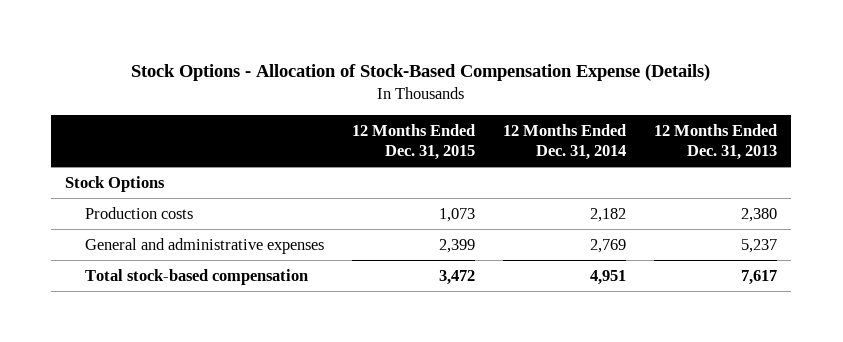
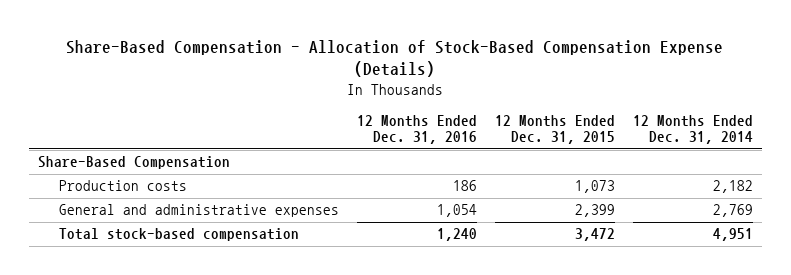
[131,63,711,81] Stock Options - Allocation of Stock-Based Compensation Expense (Details) -> [66,39,724,78] Share-Based Compensation - Allocation of Stock-Based Compensation Expense (Details)
[654,123,778,160] 12 Months Ended Dec. 31, 2013 -> none
none -> [357,114,478,145] 12 Months Ended Dec. 31, 2016
[65,175,166,192] Stock Options -> [37,156,230,170] Share-Based Compensation

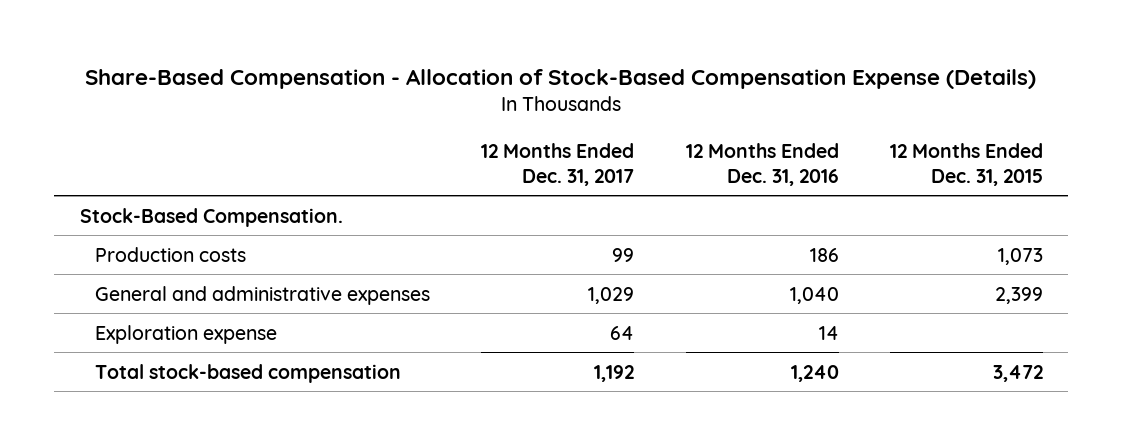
[633,114,754,145] 12 Months Ended Dec. 31, 2014 -> none
none -> [481,142,635,186] 12 Months Ended Dec. 31, 2017
[37,156,230,170] Share-Based Compensation -> [80,207,344,227] Stock-Based Compensation.
[437,204,478,218] 1,054 -> [789,286,839,304] 1,040
none -> [95,324,278,344] Exploration expense

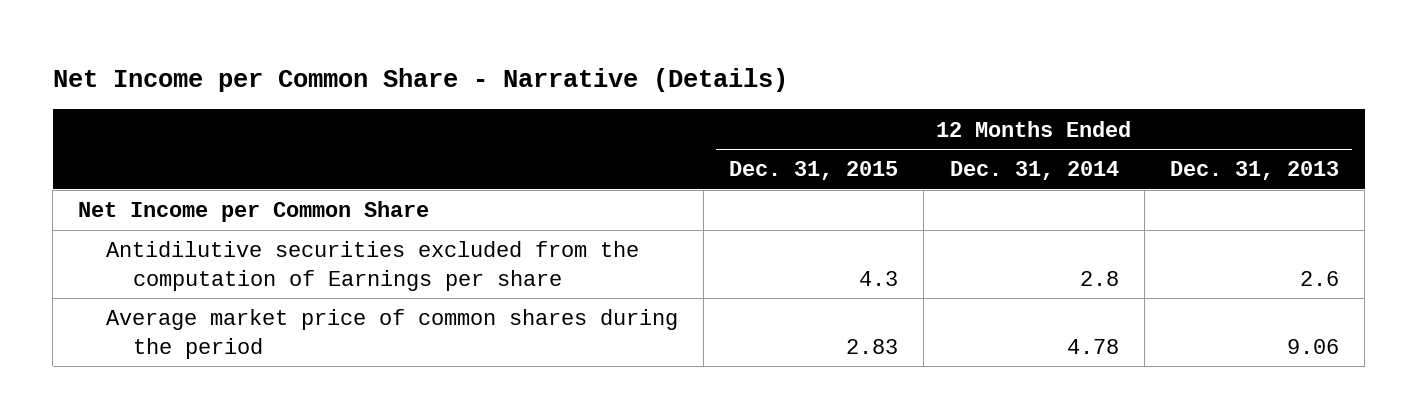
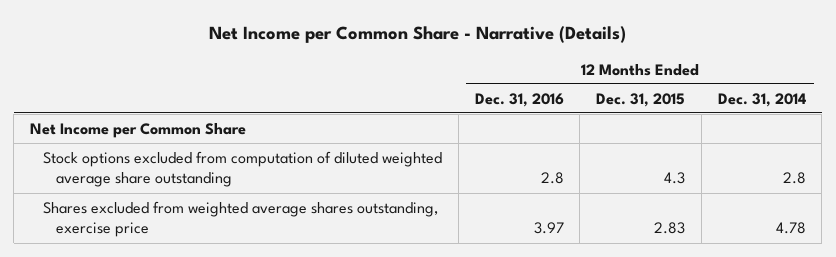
[1170,161,1340,181] Dec. 31, 2013 -> none
none -> [474,92,564,107] Dec. 31, 2016
[105,241,639,291] Antidilutive securities excluded from the computation of Earnings per share -> [42,150,442,188] Stock options excluded from computation of diluted weighted average share outstanding
[105,309,678,359] Average market price of common shares during the period -> [42,200,438,238] Shares excluded from weighted average shares outstanding, exercise price

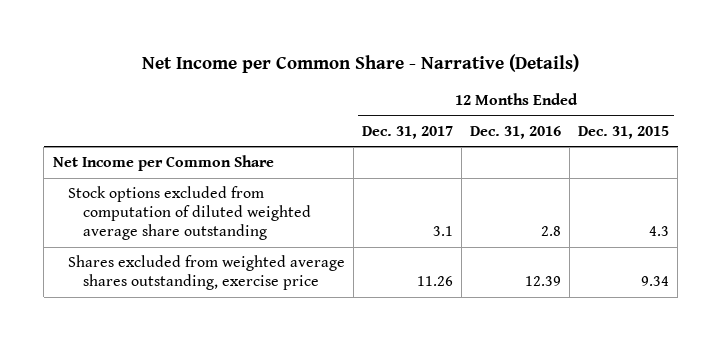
[717,92,806,107] Dec. 31, 2014 -> none
none -> [361,125,453,139] Dec. 31, 2017
[533,222,564,235] 3.97 -> [525,276,562,287] 12.39
[654,222,686,235] 2.83 -> [641,276,670,287] 9.34

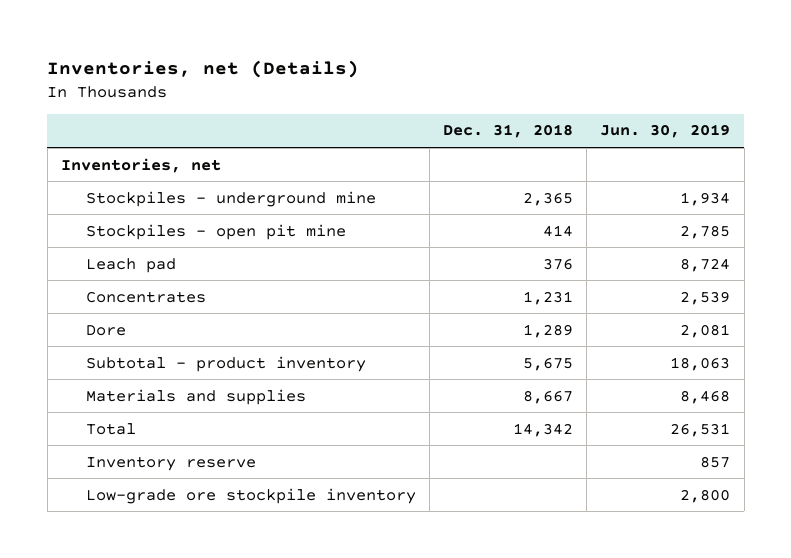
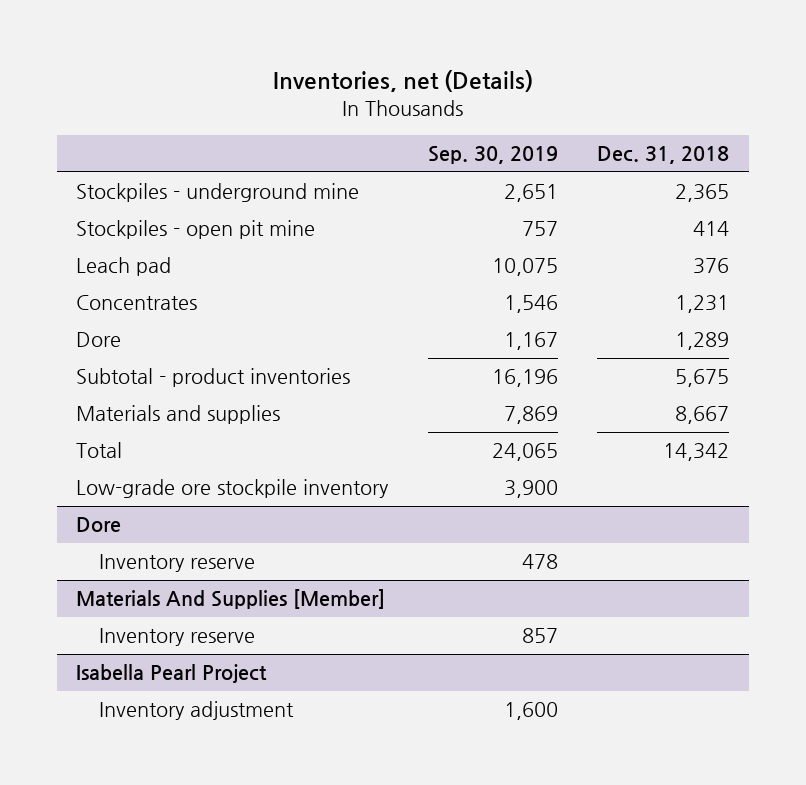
[600,124,731,139] Jun. 30, 2019 -> none
none -> [427,146,558,165] Sep. 30, 2019
[60,157,221,173] Inventories, net -> none
[86,355,367,372] Subtotal - product inventory -> [76,368,351,388] Subtotal - product inventories
[86,455,257,471] Inventory reserve -> none
none -> [76,517,122,533] Dore
none -> [99,554,256,573] Inventory reserve
none -> [76,589,386,610] Materials And Supplies [Member]
none -> [99,628,256,647] Inventory reserve
none -> [76,664,268,684] Isabella Pearl Project
none -> [99,701,295,721] Inventory adjustment

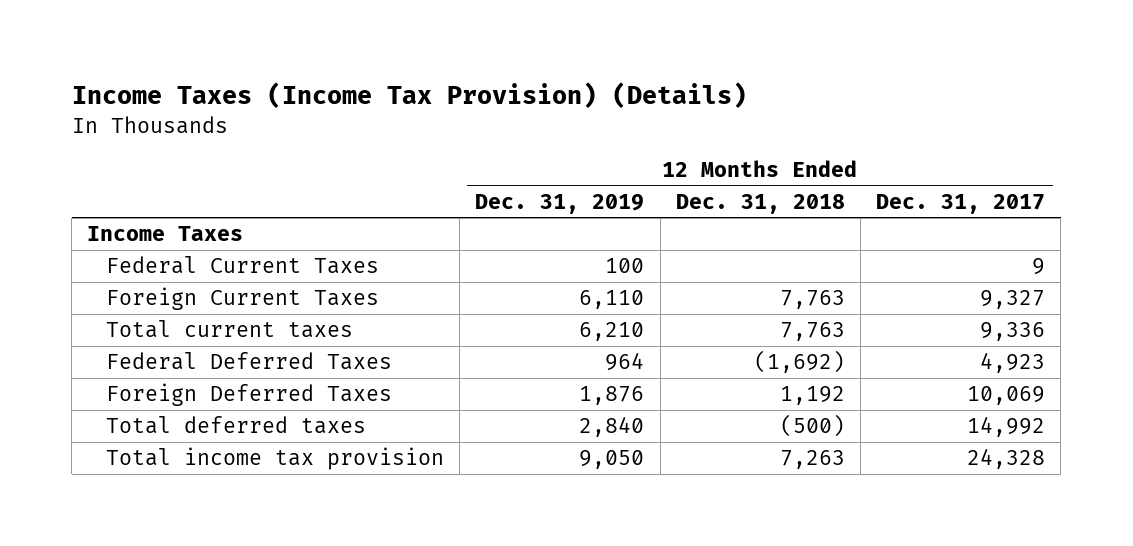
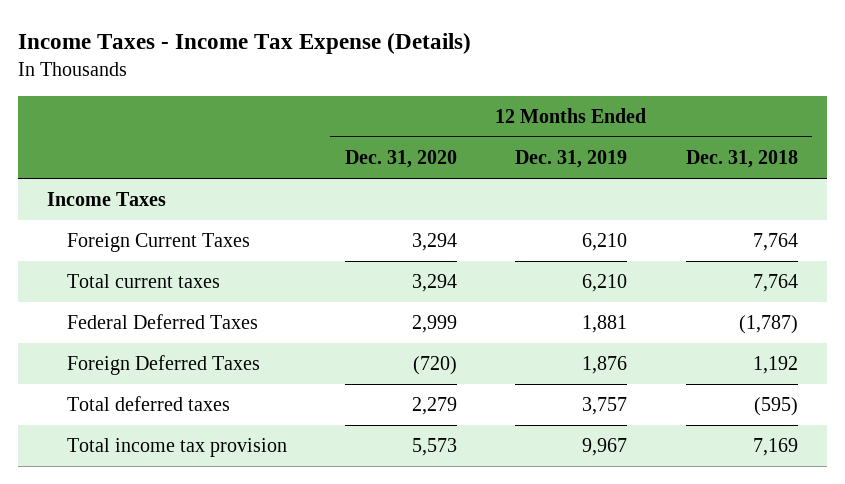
[71,82,747,109] Income Taxes (Income Tax Provision) (Details) -> [17,32,471,54] Income Taxes - Income Tax Expense (Details)
[876,193,1046,214] Dec. 31, 2017 -> none
none -> [344,149,457,168] Dec. 31, 2020
[105,256,379,275] Federal Current Taxes -> none
[579,290,645,310] 6,110 -> [582,233,628,252] 6,210
[779,290,845,310] 7,763 -> [752,233,798,252] 7,764
[779,322,845,342] 7,763 -> [752,274,798,293] 7,764
[605,352,645,372] 964 -> [582,315,628,334] 1,881
[753,350,845,374] (1,692) -> [738,315,798,335] (1,787)
[579,416,645,438] 2,840 -> [582,397,628,416] 3,757
[779,414,845,438] (500) -> [753,397,798,417] (595)
[579,450,645,470] 9,050 -> [582,438,628,457] 9,967
[779,450,845,470] 7,263 -> [752,438,798,457] 7,169

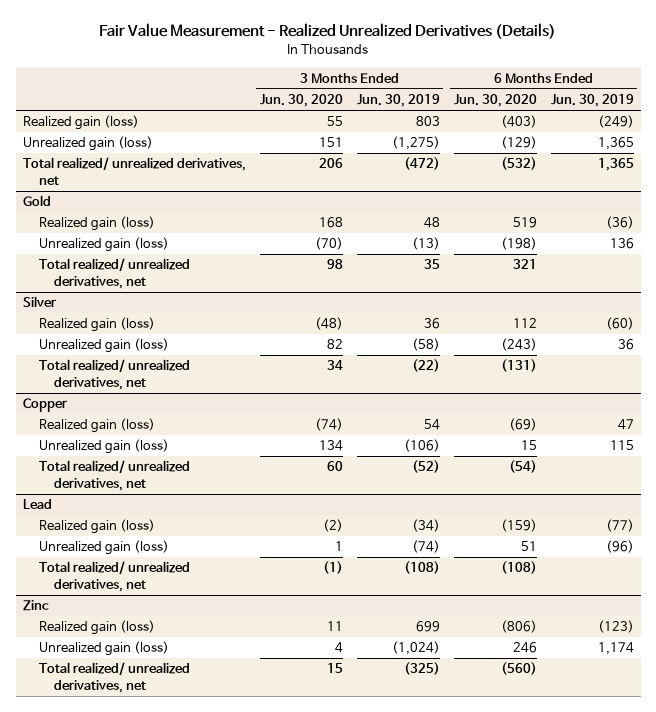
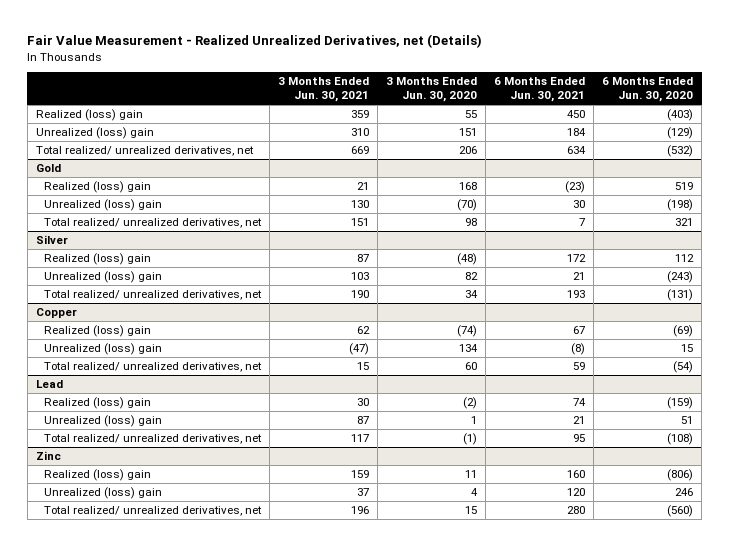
[99,23,557,40] Fair Value Measurement - Realized Unrealized Derivatives (Details) -> [27,33,483,48] Fair Value Measurement - Realized Unrealized Derivatives, net (Details)
[356,94,440,108] Jun. 30, 2019 -> none
[550,94,634,108] Jun. 30, 2019 -> none
none -> [277,77,369,103] 3 Months Ended Jun. 30, 2021
none -> [494,77,586,103] 6 Months Ended Jun. 30, 2021
[22,115,139,131] Realized gain (loss) -> [35,109,143,122] Realized (loss) gain
[22,136,153,152] Unrealized gain (loss) -> [35,127,154,140] Unrealized (loss) gain
[38,216,155,232] Realized gain (loss) -> [43,181,151,194] Realized (loss) gain
[38,237,169,253] Unrealized gain (loss) -> [43,199,162,212] Unrealized (loss) gain
[38,317,155,333] Realized gain (loss) -> [43,253,151,266] Realized (loss) gain
[38,338,169,354] Unrealized gain (loss) -> [43,271,162,284] Unrealized (loss) gain
[38,418,155,434] Realized gain (loss) -> [43,325,151,338] Realized (loss) gain
[38,439,169,455] Unrealized gain (loss) -> [43,343,162,356] Unrealized (loss) gain
[38,519,155,535] Realized gain (loss) -> [43,397,151,410] Realized (loss) gain
[38,540,169,556] Unrealized gain (loss) -> [43,415,162,428] Unrealized (loss) gain
[38,620,155,636] Realized gain (loss) -> [43,469,151,482] Realized (loss) gain
[38,641,169,657] Unrealized gain (loss) -> [43,487,162,500] Unrealized (loss) gain

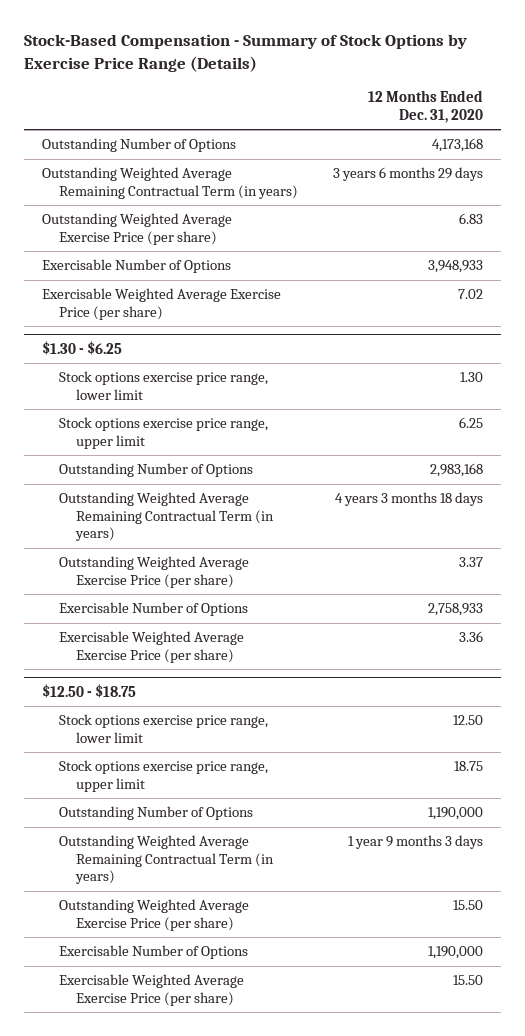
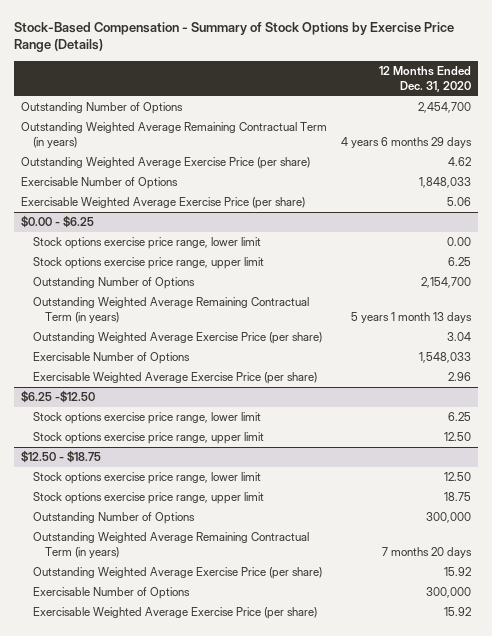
[432,138,484,153] 4,173,168 -> [417,102,471,114] 2,454,700
[333,167,484,182] 3 years 6 months 29 days -> [340,136,472,148] 4 years 6 months 29 days
[459,213,484,225] 6.83 -> [447,157,471,167] 4.62
[428,260,484,274] 3,948,933 -> [418,177,471,189] 1,848,033
[458,289,484,300] 7.02 -> [446,197,471,207] 5.06
[41,340,122,355] $1.30 - $6.25 -> [20,215,94,229] $0.00 - $6.25
[460,372,484,383] 1.30 -> [446,237,471,247] 0.00
[430,463,484,478] 2,983,168 -> [420,277,471,289] 2,154,700
[335,492,484,507] 4 years 3 months 18 days -> [350,311,472,323] 5 years 1 month 13 days
[459,557,484,568] 3.37 -> [446,332,471,342] 3.04
[428,603,484,617] 2,758,933 -> [418,352,471,364] 1,548,033
[459,631,484,643] 3.36 -> [447,372,471,382] 2.96
none -> [20,390,95,404] $6.25 -$12.50
none -> [33,412,262,425] Stock options exercise price range, lower limit
none -> [33,432,265,445] Stock options exercise price range, upper limit
[428,807,484,821] 1,190,000 -> [425,512,471,524] 300,000
[348,835,484,850] 1 year 9 months 3 days -> [381,546,472,558] 7 months 20 days
[453,900,484,911] 15.50 -> [443,567,471,577] 15.92
[428,946,484,960] 1,190,000 -> [425,587,471,599] 300,000
[453,975,484,986] 15.50 -> [443,607,471,617] 15.92

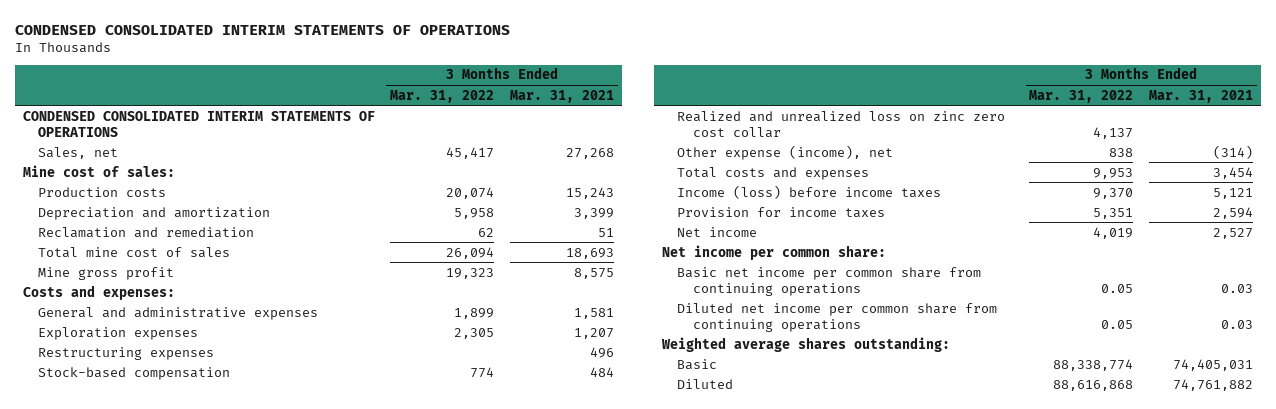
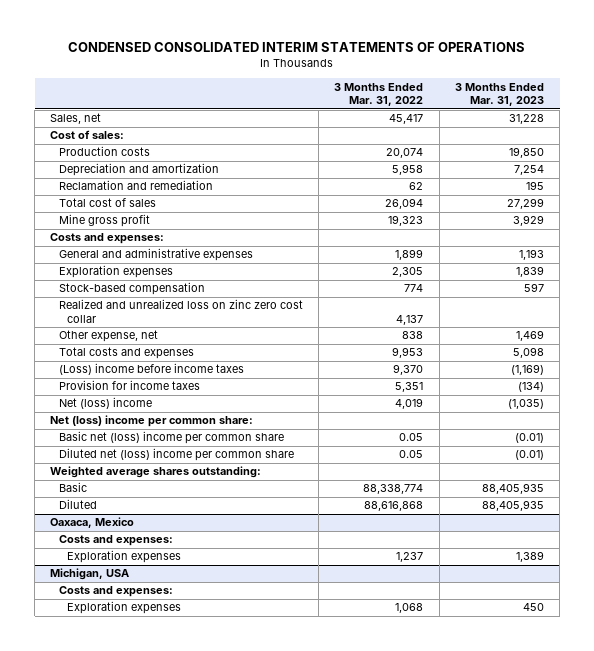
[510,89,615,103] Mar. 31, 2021 -> none
none -> [454,82,544,107] 3 Months Ended Mar. 31, 2023
[22,110,375,137] CONDENSED CONSOLIDATED INTERIM STATEMENTS OF OPERATIONS -> none
[22,164,175,177] Mine cost of sales: -> [50,130,125,140] Cost of sales:
[38,246,231,258] Total mine cost of sales -> [58,198,156,208] Total cost of sales
[38,346,215,360] Restructuring expenses -> none
[677,144,894,160] Other expense (income), net -> [58,330,158,343] Other expense, net
[677,184,942,199] Income (loss) before income taxes -> [58,363,244,376] (Loss) income before income taxes
[677,226,758,237] Net income -> [58,397,152,410] Net (loss) income
[661,244,886,260] Net income per common share: -> [50,415,254,428] Net (loss) income per common share:
[677,266,982,296] Basic net income per common share from continuing operations -> [58,431,284,445] Basic net (loss) income per common share
[677,302,998,332] Diluted net income per common share from continuing operations -> [58,448,294,462] Diluted net (loss) income per common share
none -> [50,517,135,529] Oaxaca, Mexico
none -> [58,535,173,547] Costs and expenses:
none -> [66,550,181,564] Exploration expenses
none -> [50,568,130,581] Michigan, USA
none -> [58,586,173,598] Costs and expenses:
none -> [66,601,181,615] Exploration expenses

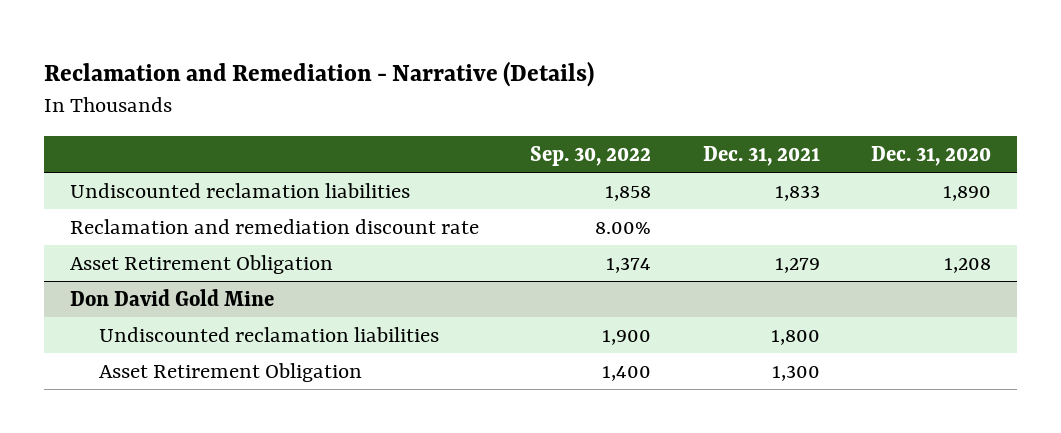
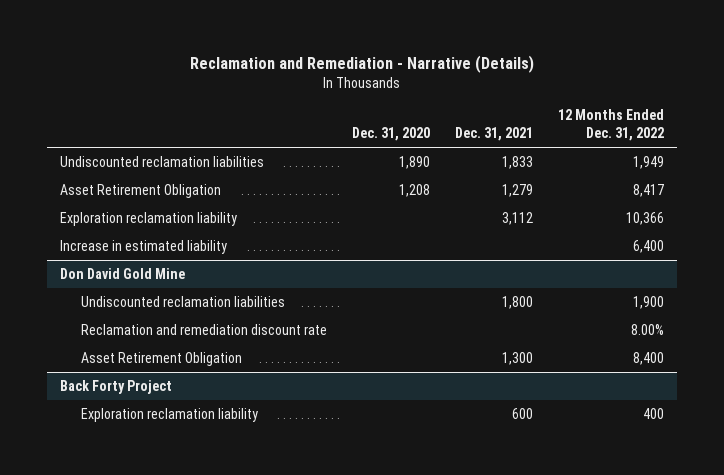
[530,145,652,166] Sep. 30, 2022 -> none
none -> [558,109,665,142] 12 Months Ended Dec. 31, 2022
[69,218,479,234] Reclamation and remediation discount rate -> none
none -> [59,211,237,226] Exploration reclamation liability
none -> [59,239,227,254] Increase in estimated liability
none -> [81,323,328,335] Reclamation and remediation discount rate
none -> [59,379,172,394] Back Forty Project
none -> [81,407,259,422] Exploration reclamation liability

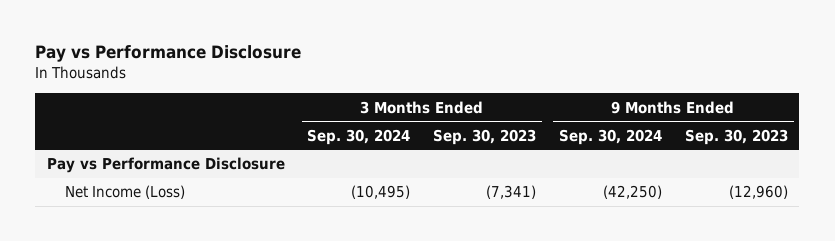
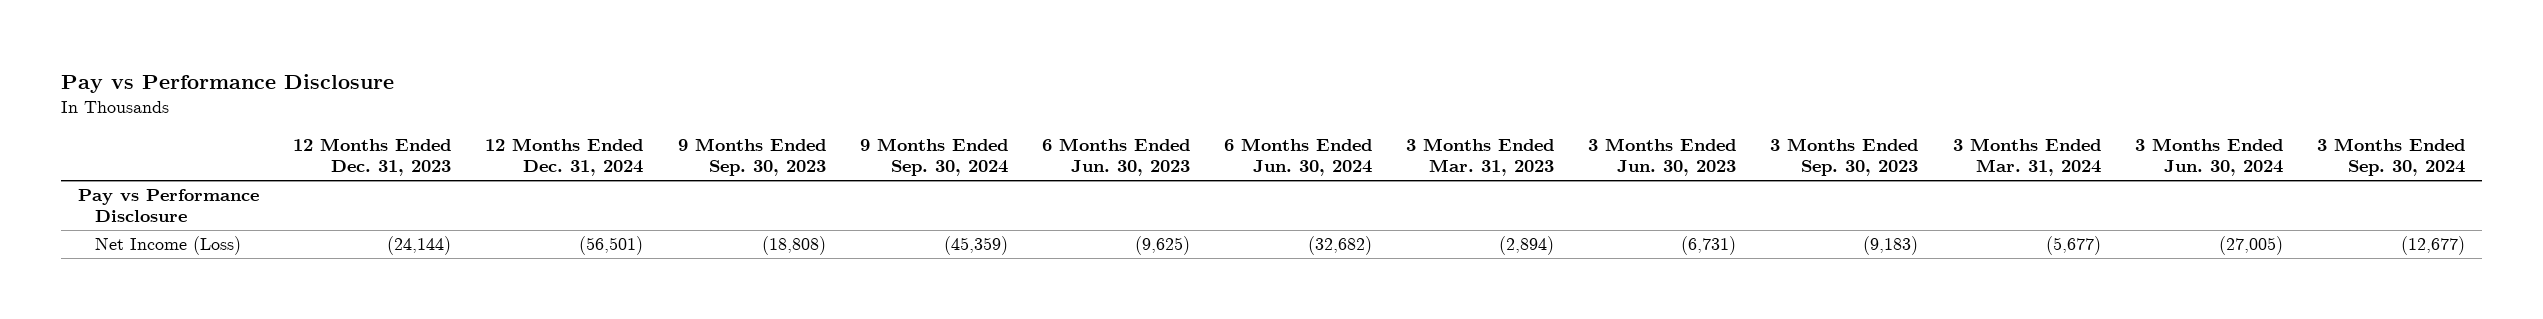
none -> [293,138,452,177] 12 Months Ended Dec. 31, 2023
none -> [485,138,644,177] 12 Months Ended Dec. 31, 2024
none -> [1041,138,1190,177] 6 Months Ended Jun. 30, 2023
none -> [1223,138,1372,177] 6 Months Ended Jun. 30, 2024
none -> [1406,138,1555,177] 3 Months Ended Mar. 31, 2023
none -> [1588,138,1737,177] 3 Months Ended Jun. 30, 2023
none -> [1952,138,2101,177] 3 Months Ended Mar. 31, 2024
none -> [2134,138,2283,177] 3 Months Ended Jun. 30, 2024
[351,185,411,200] (10,495) -> [2400,236,2465,256] (12,677)
[486,185,537,200] (7,341) -> [1863,236,1919,256] (9,183)
[603,185,663,200] (42,250) -> [943,236,1008,256] (45,359)
[728,185,788,200] (12,960) -> [761,236,826,256] (18,808)

